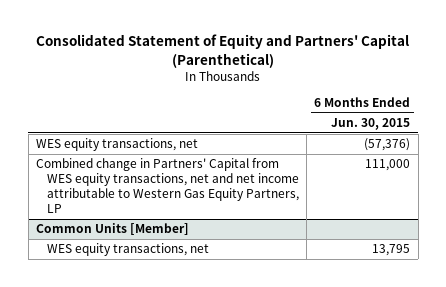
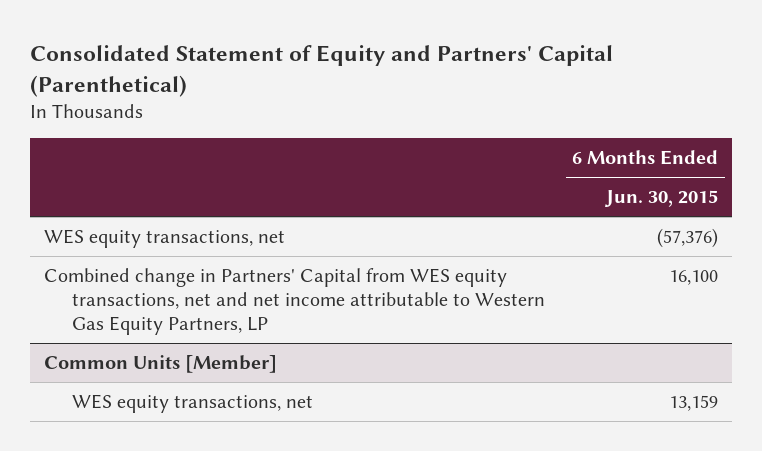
[365,159,411,172] 111,000 -> [669,269,719,285] 16,100
[372,244,411,257] 13,795 -> [669,394,719,411] 13,159

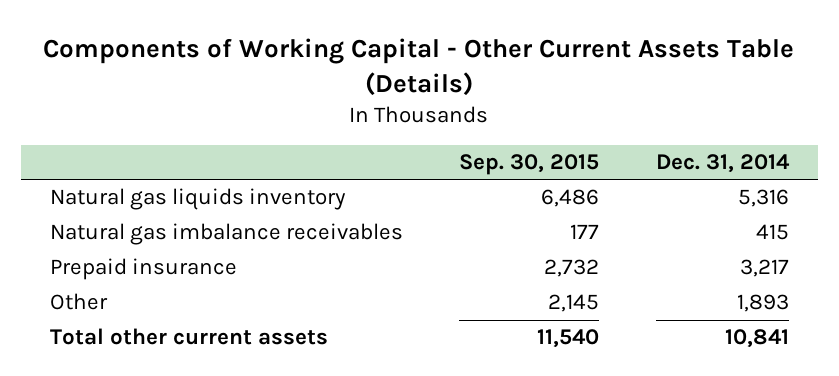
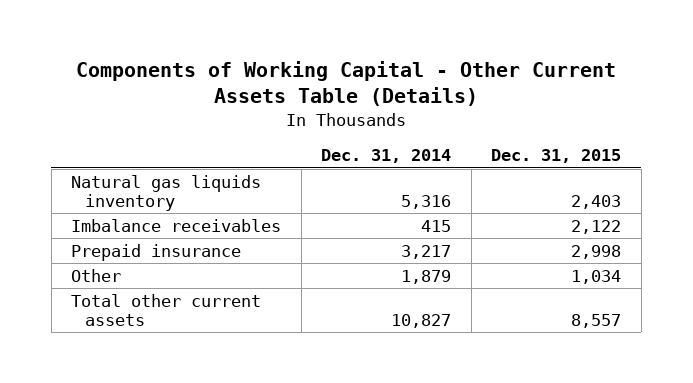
[459,154,600,176] Sep. 30, 2015 -> none
none -> [491,149,622,164] Dec. 31, 2015
[49,223,403,246] Natural gas imbalance receivables -> [71,218,282,232] Imbalance receivables
[737,294,790,313] 1,893 -> [401,269,452,284] 1,879
[725,329,790,349] 10,841 -> [391,313,452,328] 10,827

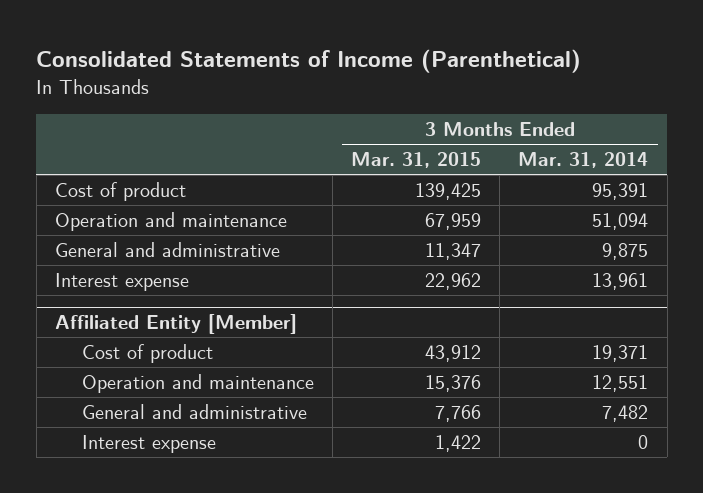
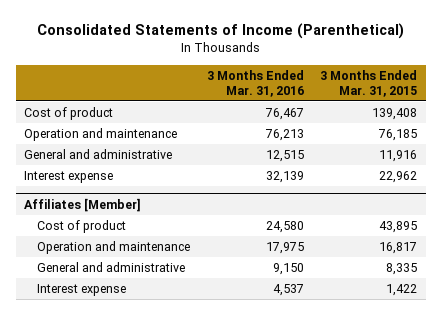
[518,152,649,169] Mar. 31, 2014 -> none
none -> [206,69,304,97] 3 Months Ended Mar. 31, 2016
[415,183,482,201] 139,425 -> [372,107,418,120] 139,408
[425,213,482,231] 67,959 -> [378,128,418,141] 76,185
[425,243,482,261] 11,347 -> [379,149,418,162] 11,916
[54,314,297,335] Affiliated Entity [Member] -> [24,197,142,212] Affiliates [Member]
[425,345,482,363] 43,912 -> [379,220,418,233] 43,895
[425,375,482,393] 15,376 -> [379,241,418,254] 16,817
[435,405,482,423] 7,766 -> [386,262,418,275] 8,335

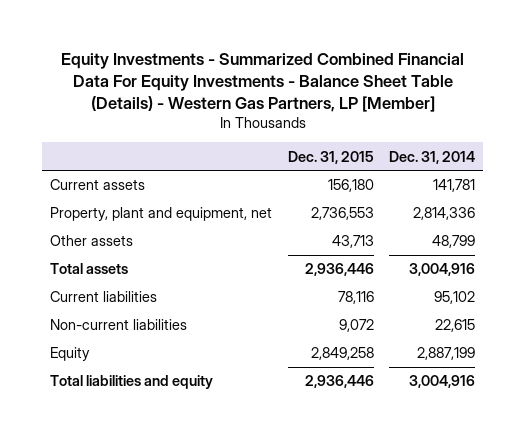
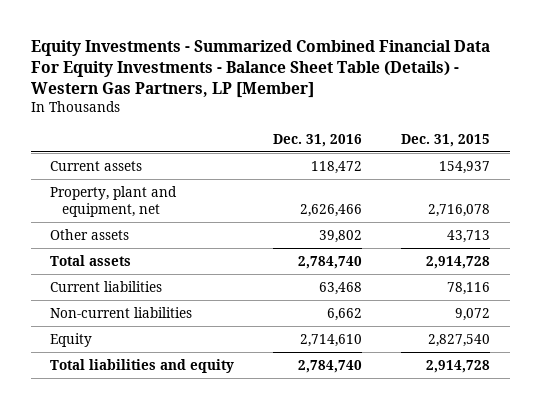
[388,150,475,164] Dec. 31, 2014 -> none
none -> [273,133,363,147] Dec. 31, 2016
[327,179,374,193] 156,180 -> [439,160,491,174] 154,937
[310,207,374,221] 2,736,553 -> [428,204,491,218] 2,716,078
[304,263,374,277] 2,936,446 -> [426,255,491,269] 2,914,728
[310,347,374,361] 2,849,258 -> [428,333,491,347] 2,827,540
[304,375,374,389] 2,936,446 -> [426,359,491,373] 2,914,728

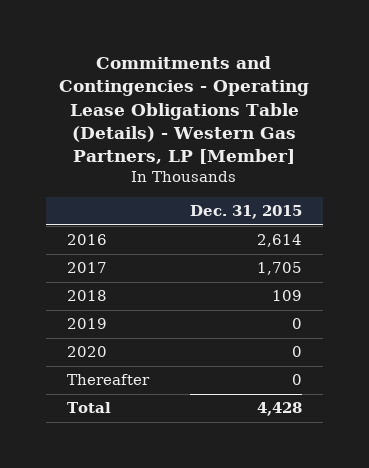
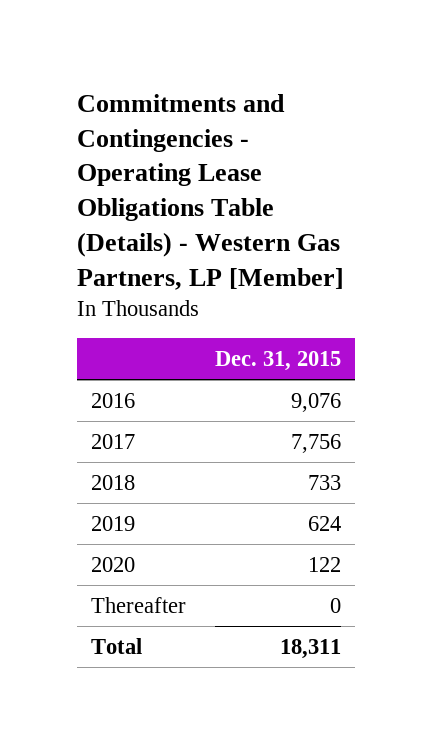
[257,234,303,248] 2,614 -> [291,392,342,412] 9,076
[257,262,303,276] 1,705 -> [291,433,342,453] 7,756
[272,290,303,302] 109 -> [308,474,342,490] 733
[292,318,303,330] 0 -> [308,515,342,531] 624
[292,346,303,358] 0 -> [308,556,342,572] 122
[257,402,303,417] 4,428 -> [280,638,342,659] 18,311

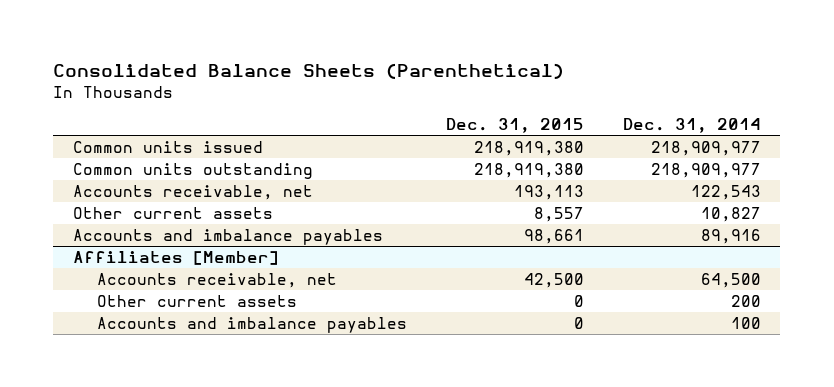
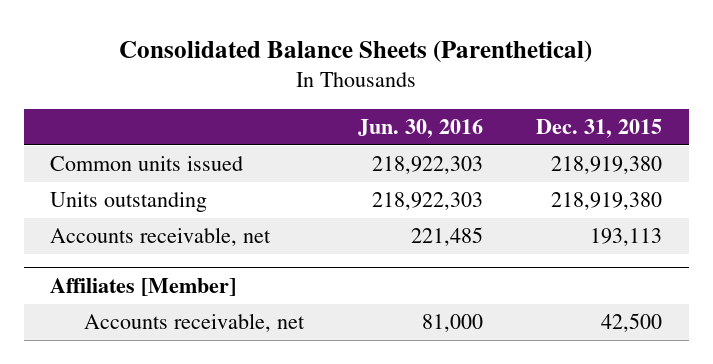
[622,118,761,134] Dec. 31, 2014 -> none
none -> [357,119,483,139] Jun. 30, 2016
[72,162,313,179] Common units outstanding -> [50,192,208,213] Units outstanding
[72,206,273,219] Other current assets -> none
[72,228,383,245] Accounts and imbalance payables -> none
[96,294,297,307] Other current assets -> none
[96,316,407,333] Accounts and imbalance payables -> none

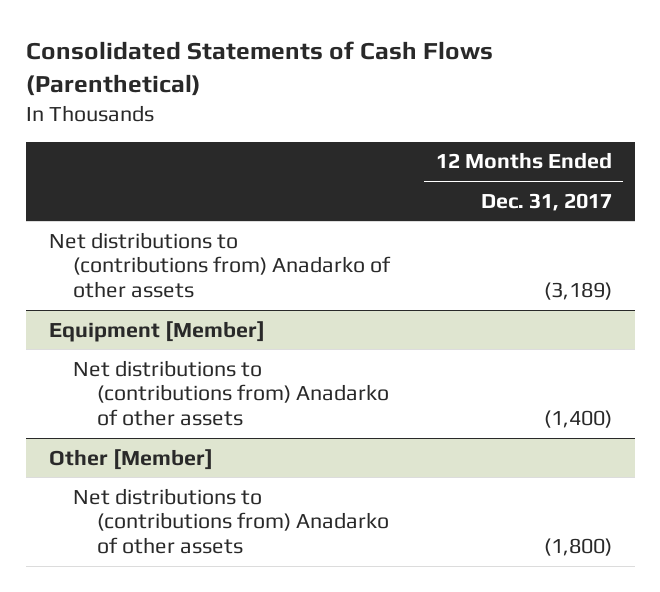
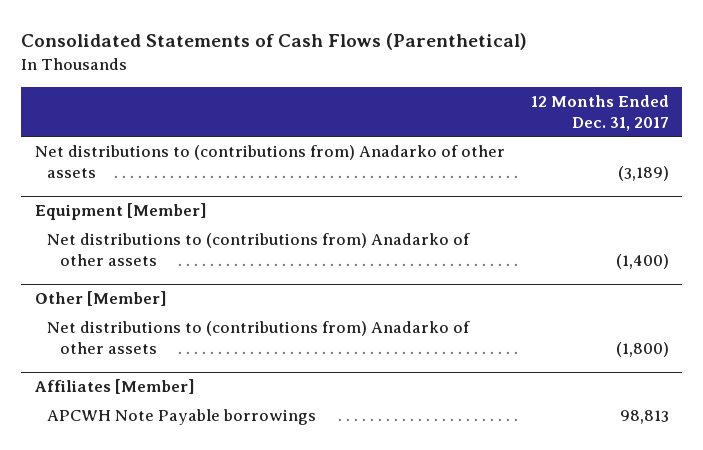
none -> [34,379,195,395] Affiliates [Member]
none -> [47,408,317,425] APCWH Note Payable borrowings

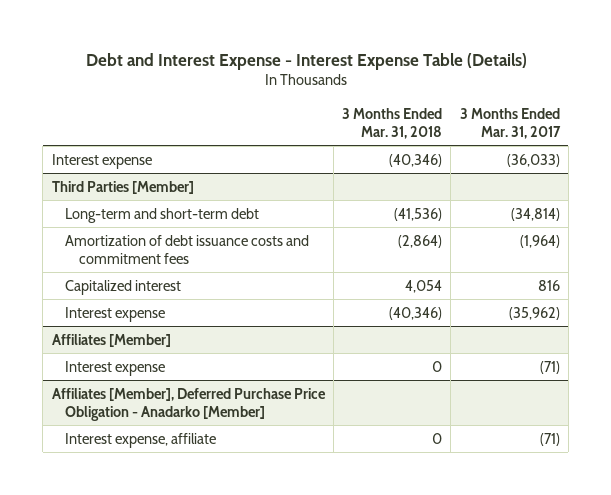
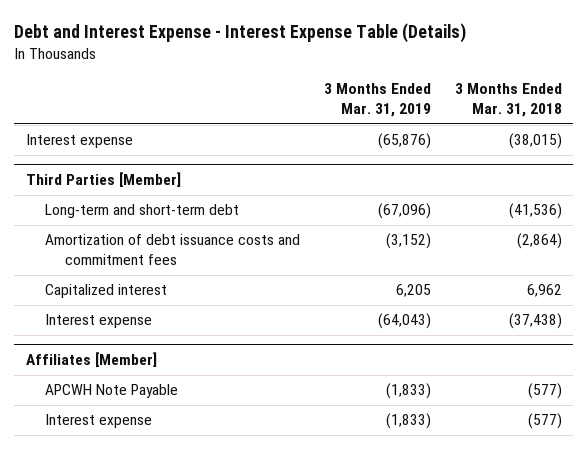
[459,107,561,139] 3 Months Ended Mar. 31, 2017 -> none
none -> [323,83,431,118] 3 Months Ended Mar. 31, 2019
[389,153,443,167] (40,346) -> [508,133,562,150] (38,015)
[405,279,443,293] 4,054 -> [526,284,562,298] 6,962
[389,306,443,320] (40,346) -> [508,313,562,330] (37,438)
[51,387,326,421] Affiliates [Member], Deferred Purchase Price Obligation - Anadarko [Member] -> none
[65,432,217,448] Interest expense, affiliate -> none
none -> [45,384,179,399] APCWH Note Payable
[432,360,443,372] 0 -> [527,413,562,430] (577)

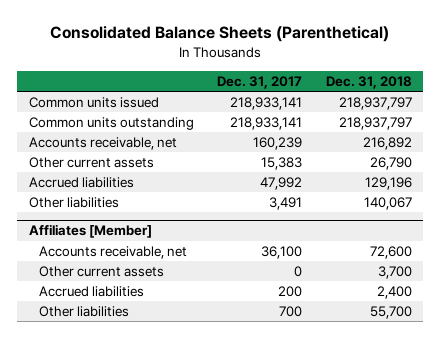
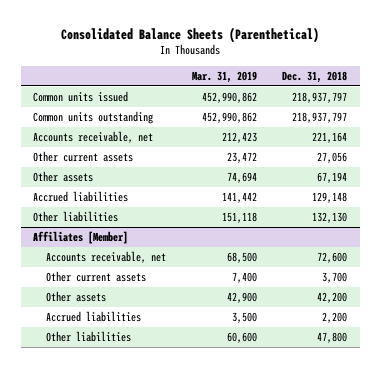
[217,75,303,89] Dec. 31, 2017 -> none
none -> [191,70,257,83] Mar. 31, 2019
[362,137,412,151] 216,892 -> [312,131,348,143] 221,164
[369,157,412,171] 26,790 -> [317,151,348,163] 27,056
none -> [33,170,94,182] Other assets
[364,177,412,191] 129,196 -> [312,191,348,203] 129,148
[363,197,412,211] 140,067 -> [312,211,348,223] 132,130
none -> [45,290,106,302] Other assets
[376,286,412,300] 2,400 -> [322,311,348,323] 2,200
[369,306,412,320] 55,700 -> [317,331,348,343] 47,800

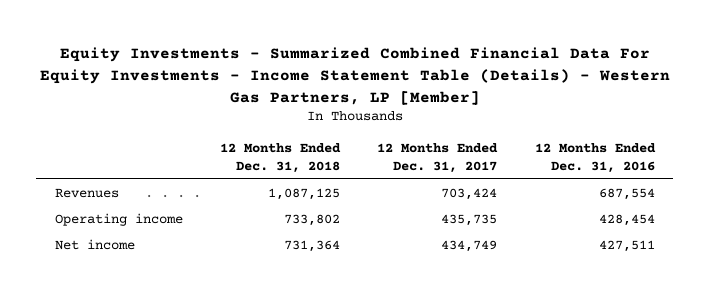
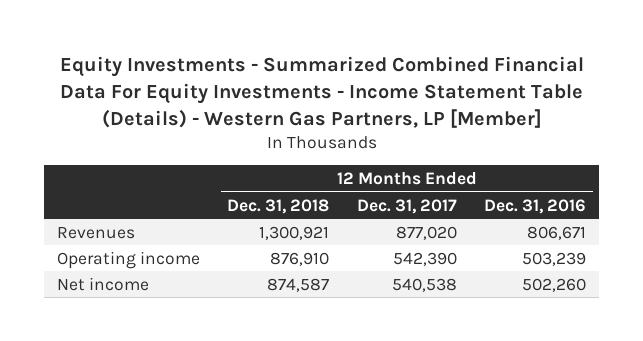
[268,188,341,201] 1,087,125 -> [259,225,330,240] 1,300,921
[441,188,498,201] 703,424 -> [395,225,457,240] 877,020
[598,188,655,201] 687,554 -> [526,225,586,240] 806,671
[284,214,341,227] 733,802 -> [270,251,330,266] 876,910
[441,214,498,227] 435,735 -> [392,251,457,266] 542,390
[598,214,655,227] 428,454 -> [521,251,586,266] 503,239
[284,240,341,253] 731,364 -> [267,277,330,292] 874,587
[441,240,498,253] 434,749 -> [391,277,457,292] 540,538
[598,240,655,253] 427,511 -> [521,277,586,292] 502,260

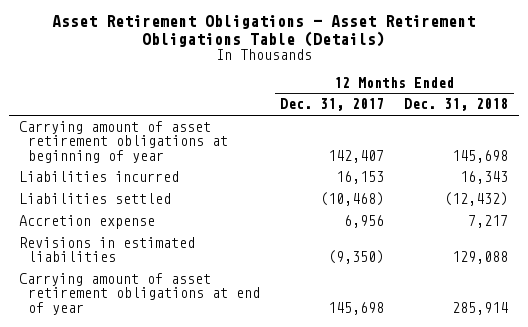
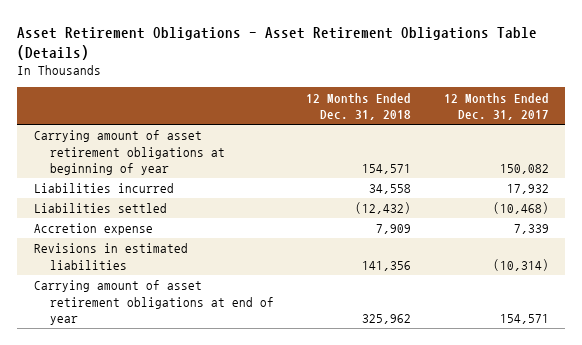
[328,149,385,163] 142,407 -> [499,164,549,175] 150,082
[452,149,509,163] 145,698 -> [362,164,412,175] 154,571
[336,171,385,185] 16,153 -> [506,184,549,195] 17,932
[460,171,509,185] 16,343 -> [369,184,412,195] 34,558
[344,215,385,229] 6,956 -> [513,224,549,235] 7,339
[468,215,509,229] 7,217 -> [376,224,412,235] 7,909
[328,250,385,265] (9,350) -> [492,258,549,271] (10,314)
[452,251,509,265] 129,088 -> [362,260,412,271] 141,356
[328,301,385,315] 145,698 -> [499,314,549,325] 154,571
[452,301,509,315] 285,914 -> [362,314,412,325] 325,962

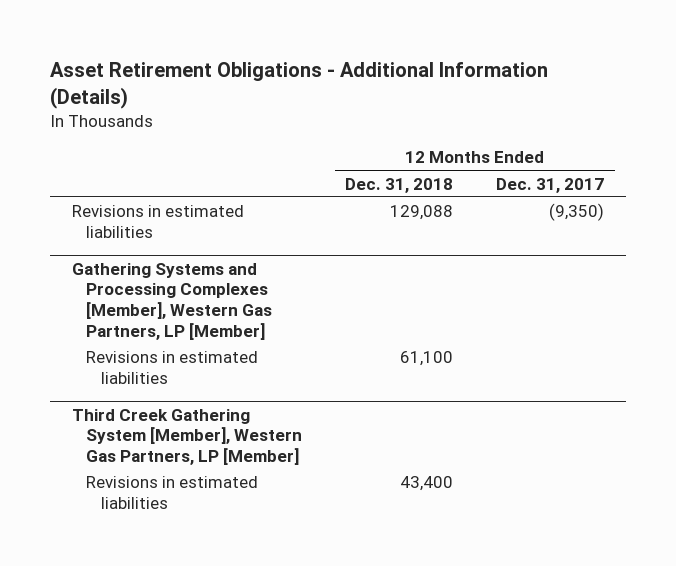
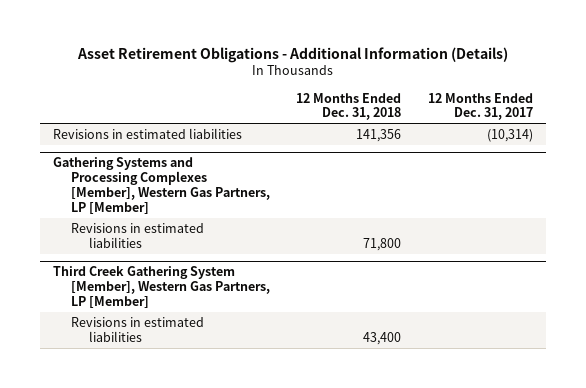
[390,205,454,221] 129,088 -> [356,128,402,142] 141,356
[549,203,605,222] (9,350) -> [486,128,533,142] (10,314)
[400,351,454,367] 61,100 -> [363,237,402,251] 71,800

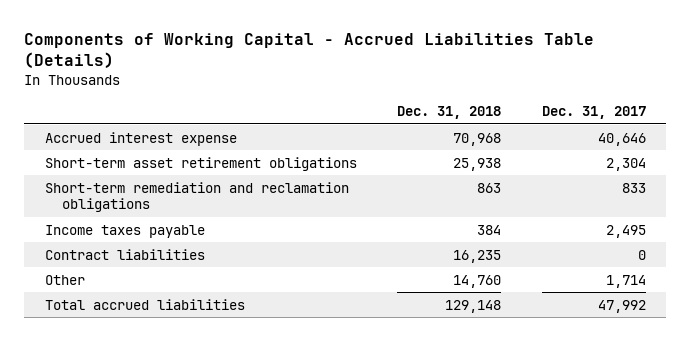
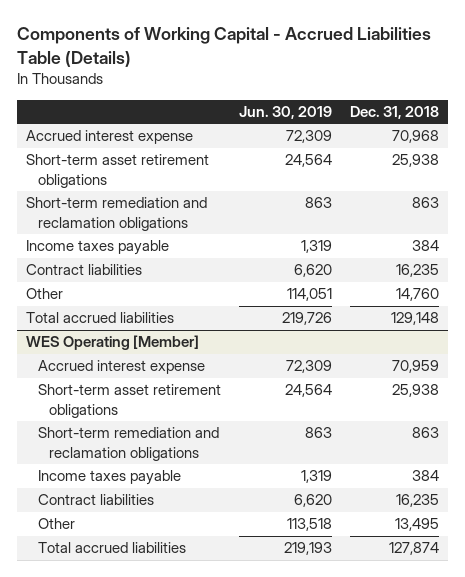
[542,106,647,120] Dec. 31, 2017 -> none
none -> [238,106,332,120] Jun. 30, 2019
none -> [25,335,199,351] WES Operating [Member]
none -> [37,360,205,375] Accrued interest expense
none -> [37,384,221,418] Short-term asset retirement obligations
none -> [37,427,219,461] Short-term remediation and reclamation obligations
none -> [37,470,181,486] Income taxes payable
none -> [37,494,154,506] Contract liabilities
none -> [37,518,75,530] Other
none -> [37,542,186,554] Total accrued liabilities

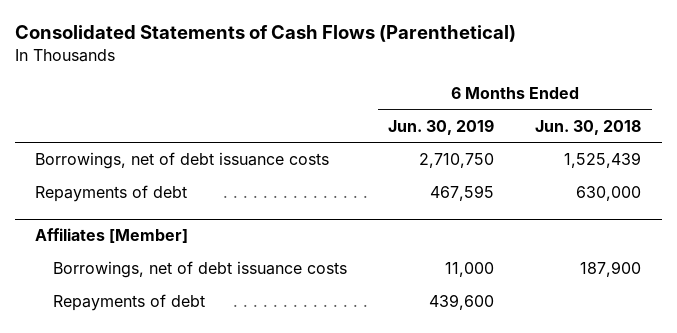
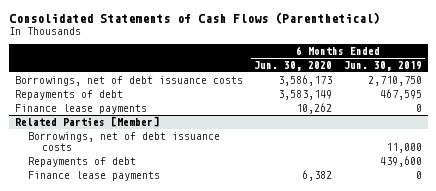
[535,119,642,135] Jun. 30, 2018 -> none
none -> [254,61,333,72] Jun. 30, 2020
none -> [14,104,147,115] Finance lease payments
[35,228,189,244] Affiliates [Member] -> [14,116,159,128] Related Parties [Member]
none -> [28,171,161,182] Finance lease payments

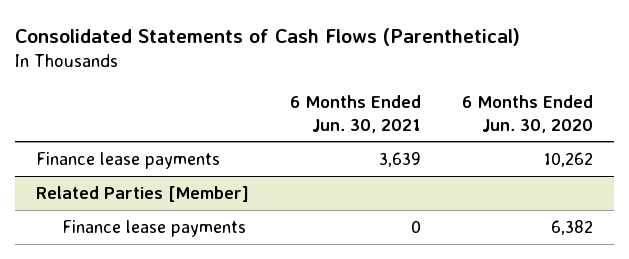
[343,61,422,72] Jun. 30, 2019 -> none
none -> [289,95,421,133] 6 Months Ended Jun. 30, 2021
[14,76,243,87] Borrowings, net of debt issuance costs -> none
[14,90,123,101] Repayments of debt -> none
[28,132,221,152] Borrowings, net of debt issuance costs -> none
[28,157,137,168] Repayments of debt -> none

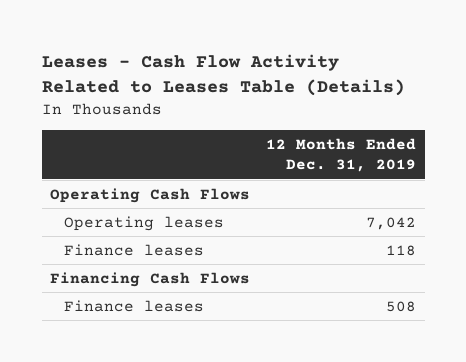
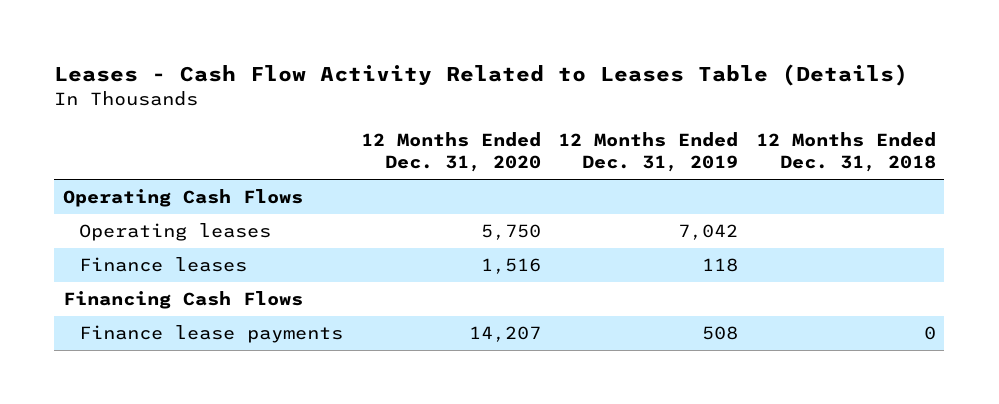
none -> [360,131,541,173] 12 Months Ended Dec. 31, 2020
none -> [755,131,936,173] 12 Months Ended Dec. 31, 2018
[63,299,204,312] Finance leases -> [78,325,343,344] Finance lease payments

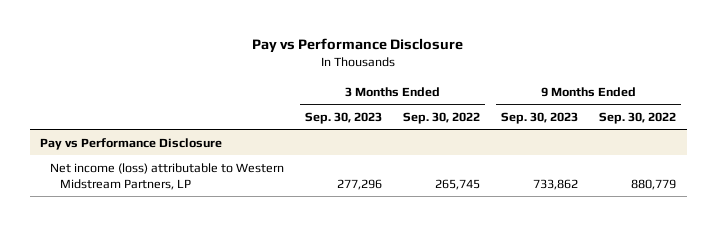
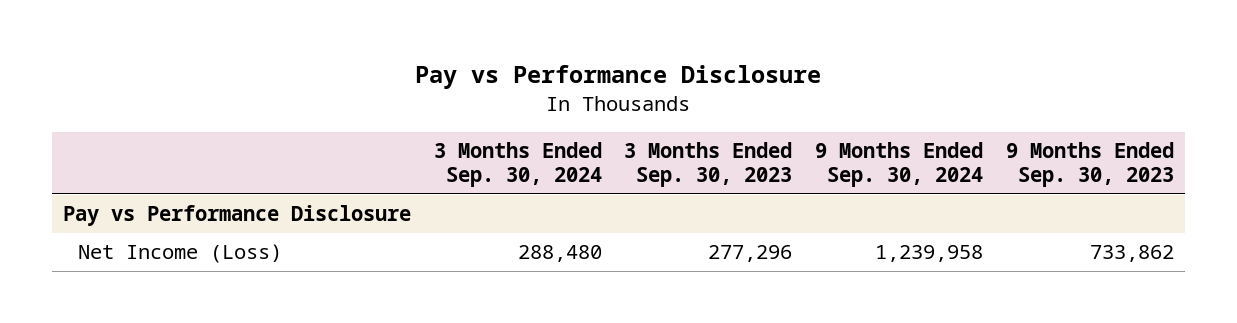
[403,111,481,124] Sep. 30, 2022 -> none
[599,111,677,124] Sep. 30, 2022 -> none
none -> [433,141,602,187] 3 Months Ended Sep. 30, 2024
none -> [814,141,983,187] 9 Months Ended Sep. 30, 2024
[50,162,285,190] Net income (loss) attributable to Western Midstream Partners, LP -> [78,244,283,264] Net Income (Loss)

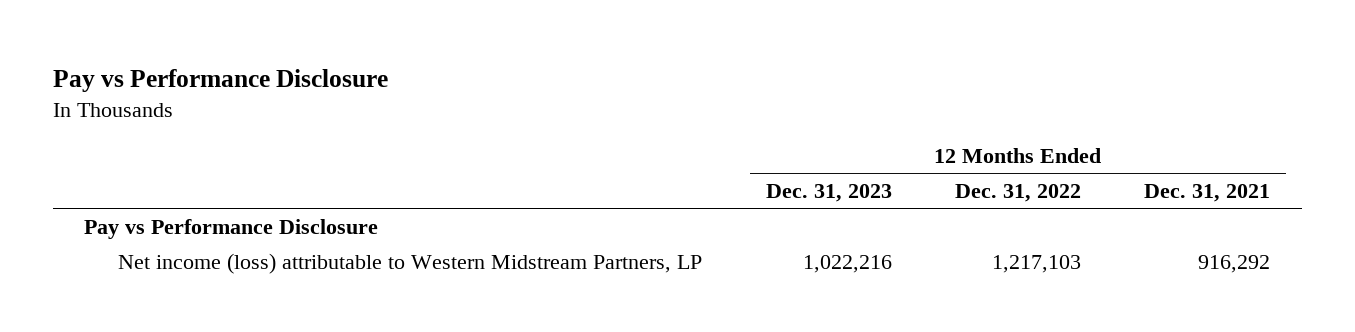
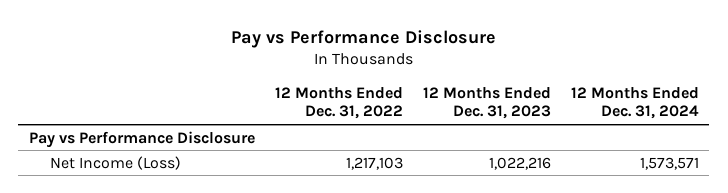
[1144,184,1271,203] Dec. 31, 2021 -> none
none -> [571,86,700,120] 12 Months Ended Dec. 31, 2024
[118,252,703,274] Net income (loss) attributable to Western Midstream Partners, LP -> [50,155,182,170] Net Income (Loss)

